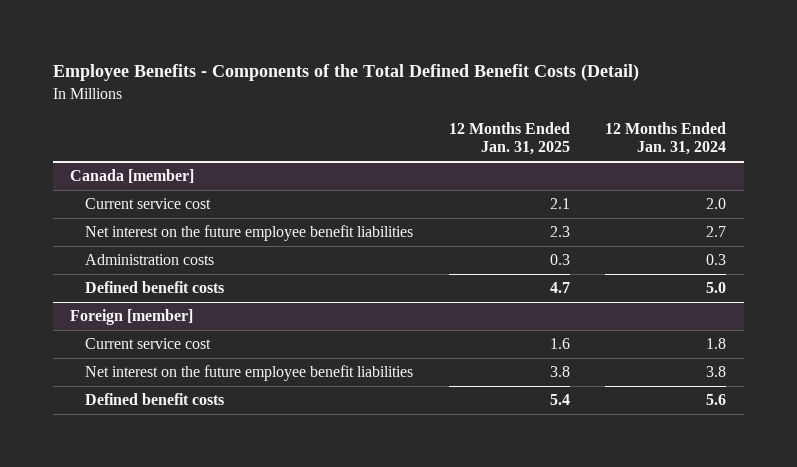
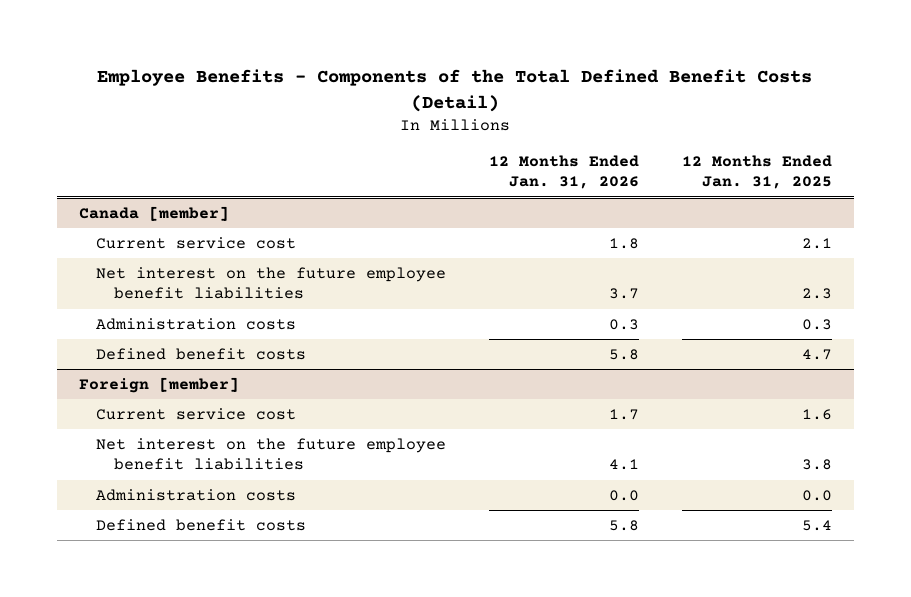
[605,121,727,156] 12 Months Ended Jan. 31, 2024 -> none
none -> [489,154,640,190] 12 Months Ended Jan. 31, 2026
none -> [96,488,297,501] Administration costs

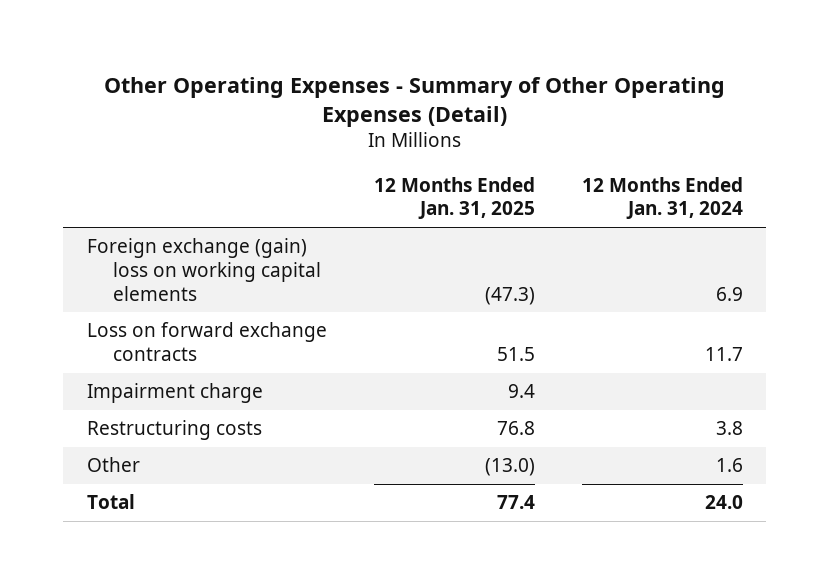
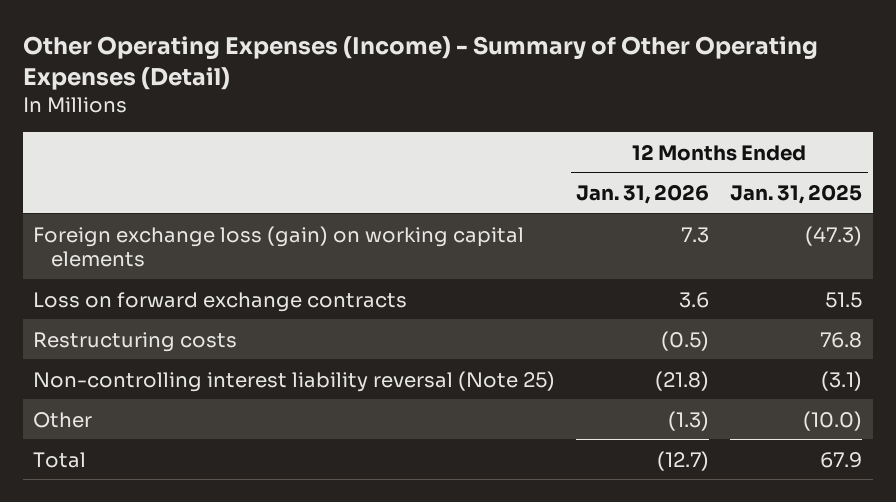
[103,76,725,127] Other Operating Expenses - Summary of Other Operating Expenses (Detail) -> [22,35,818,90] Other Operating Expenses (Income) - Summary of Other Operating Expenses (Detail)
[581,176,743,220] 12 Months Ended Jan. 31, 2024 -> none
none -> [576,183,710,204] Jan. 31, 2026
[86,238,322,301] Foreign exchange (gain) loss on working capital elements -> [33,225,525,268] Foreign exchange loss (gain) on working capital elements
[86,383,263,404] Impairment charge -> none
none -> [33,370,556,392] Non-controlling interest liability reversal (Note 25)
[484,458,535,477] (13.0) -> [803,410,863,431] (10.0)
[496,495,535,510] 77.4 -> [820,451,863,468] 67.9

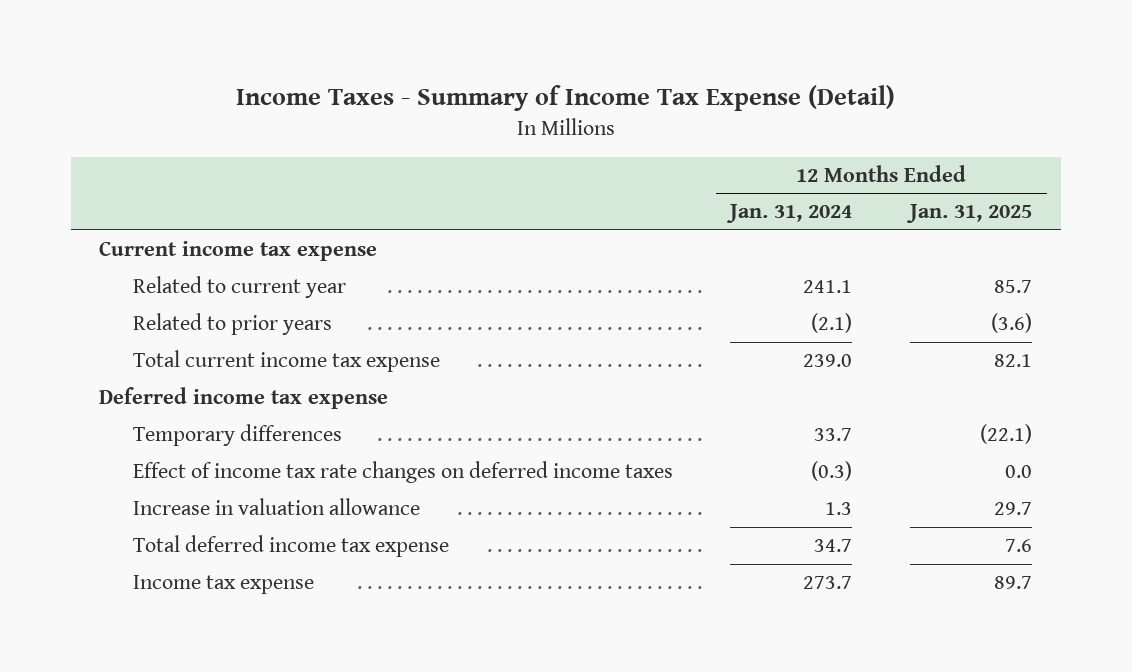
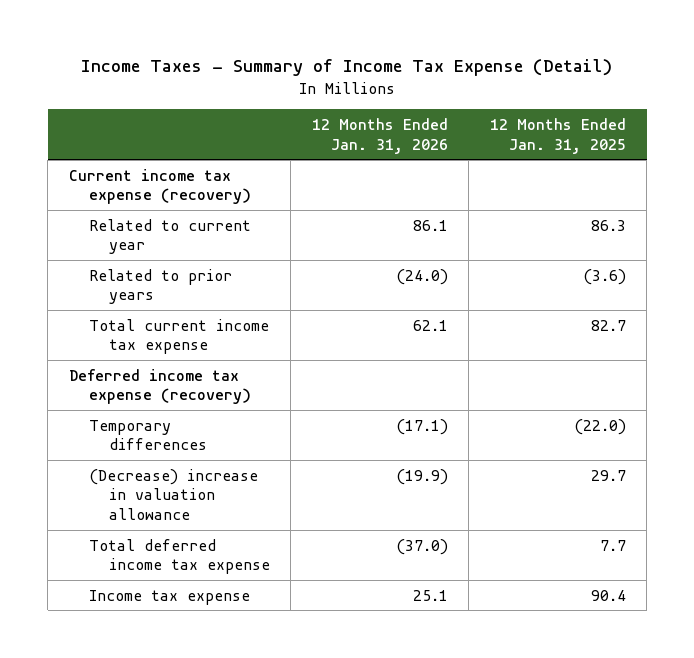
[726,204,853,224] Jan. 31, 2024 -> none
none -> [311,118,448,154] 12 Months Ended Jan. 31, 2026
[99,241,378,262] Current income tax expense -> [68,168,251,205] Current income tax expense (recovery)
[994,280,1033,294] 85.7 -> [590,219,626,231] 86.3
[132,461,673,484] Effect of income tax rate changes on deferred income taxes -> none
[994,354,1033,368] 82.1 -> [590,319,626,331] 82.7
[99,387,389,410] Deferred income tax expense -> [68,368,251,405] Deferred income tax expense (recovery)
[980,424,1033,445] (22.1) -> [573,418,626,435] (22.0)
[132,498,420,516] Increase in valuation allowance -> [88,468,258,520] (Decrease) increase in valuation allowance
[1005,539,1033,553] 7.6 -> [599,539,626,551] 7.7
[994,576,1033,590] 89.7 -> [590,589,626,601] 90.4

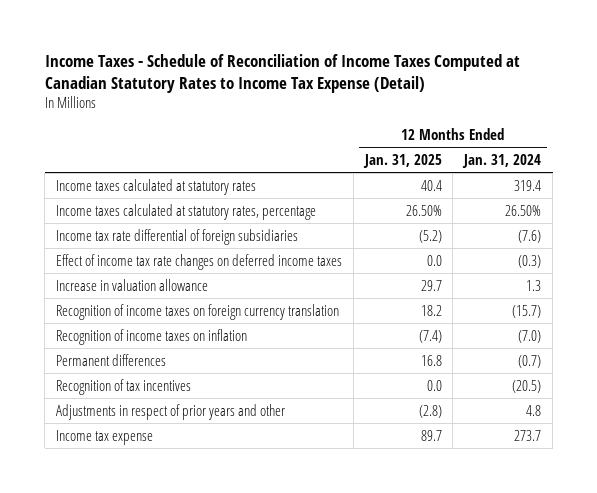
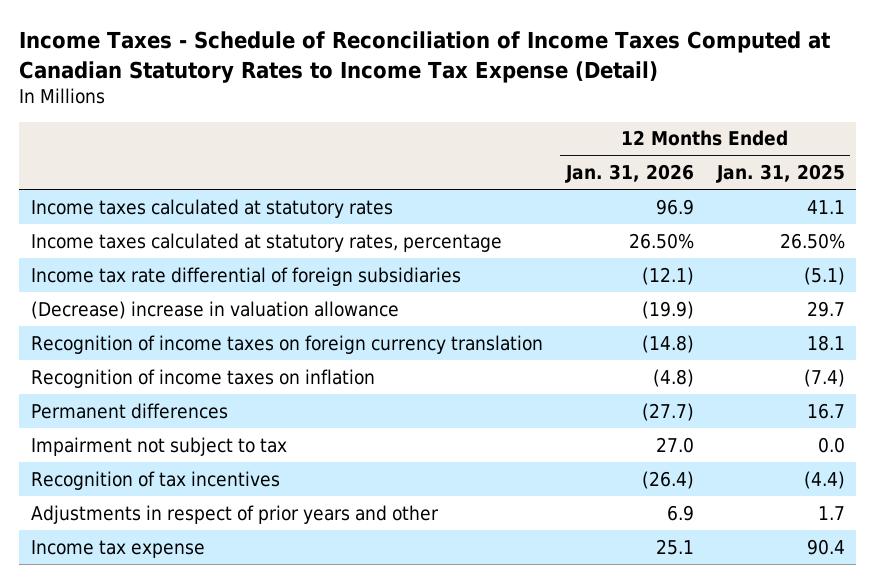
[462,153,542,168] Jan. 31, 2024 -> none
none -> [564,164,694,184] Jan. 31, 2026
[420,179,442,191] 40.4 -> [806,199,845,214] 41.1
[56,253,343,270] Effect of income tax rate changes on deferred income taxes -> none
[418,229,442,243] (5.2) -> [803,266,845,285] (5.1)
[56,278,209,291] Increase in valuation allowance -> [30,300,399,319] (Decrease) increase in valuation allowance
[420,304,442,316] 18.2 -> [806,334,845,351] 18.1
[420,354,442,366] 16.8 -> [806,402,845,419] 16.7
none -> [30,436,287,456] Impairment not subject to tax
[426,379,442,391] 0.0 -> [803,470,845,489] (4.4)
[418,404,442,418] (2.8) -> [817,505,845,520] 1.7
[420,429,442,441] 89.7 -> [806,538,845,555] 90.4

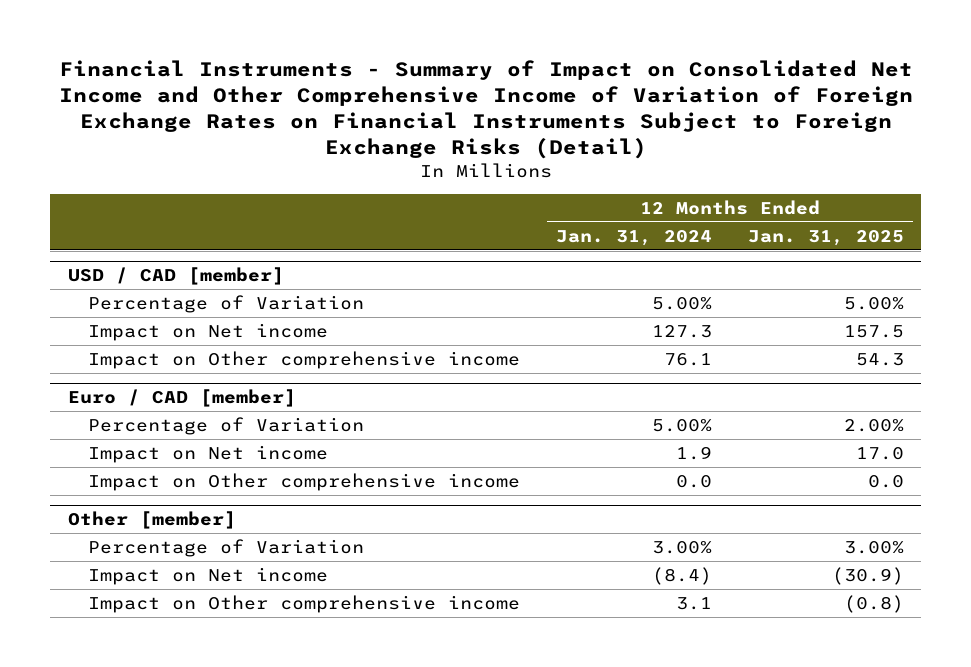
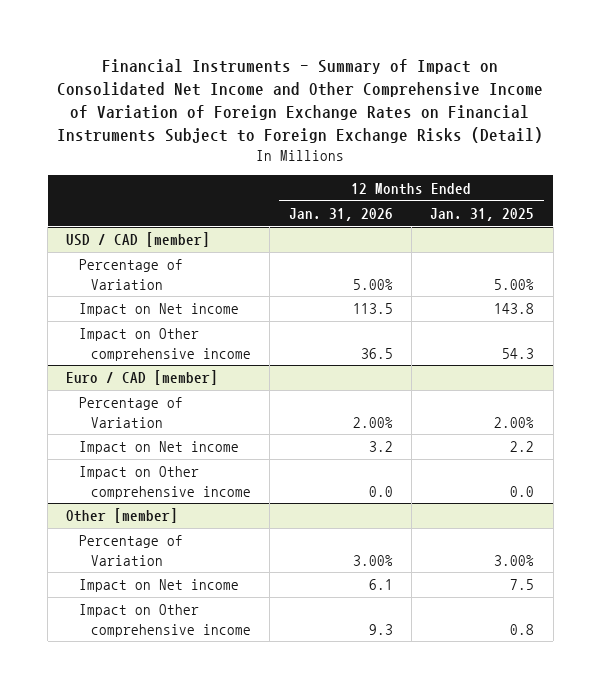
[555,229,712,246] Jan. 31, 2024 -> none
none -> [288,207,393,221] Jan. 31, 2026
[843,324,904,338] 157.5 -> [494,303,535,315] 143.8
[855,446,904,460] 17.0 -> [510,441,535,453] 2.2
[831,566,904,585] (30.9) -> [510,579,535,591] 7.5
[843,594,904,613] (0.8) -> [510,623,535,635] 0.8

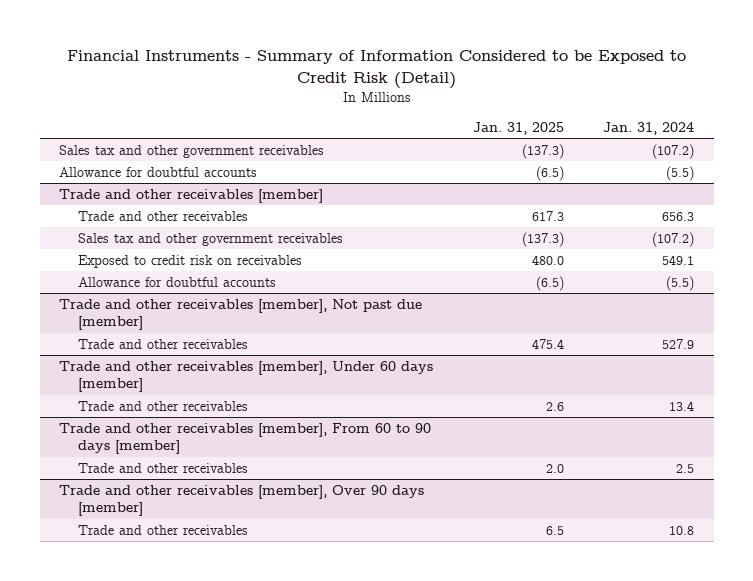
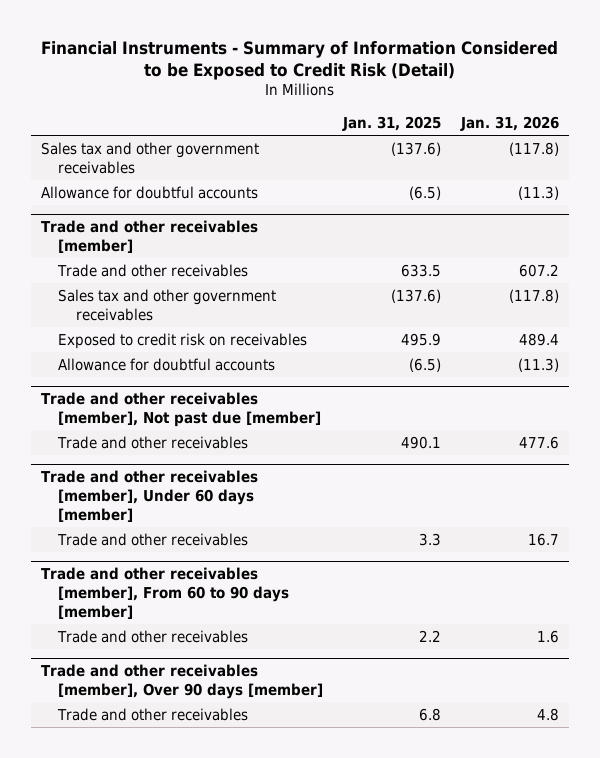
[603,121,695,135] Jan. 31, 2024 -> none
none -> [460,115,560,131] Jan. 31, 2026
[521,143,564,159] (137.3) -> [391,141,442,156] (137.6)
[531,210,564,221] 617.3 -> [401,263,442,277] 633.5
[521,231,564,247] (137.3) -> [391,288,442,303] (137.6)
[531,254,564,265] 480.0 -> [401,332,442,346] 495.9
[531,338,564,349] 475.4 -> [401,435,442,449] 490.1
[545,401,564,411] 2.6 -> [419,532,442,546] 3.3
[545,463,564,473] 2.0 -> [419,629,442,642] 2.2
[545,525,564,535] 6.5 -> [419,707,442,721] 6.8

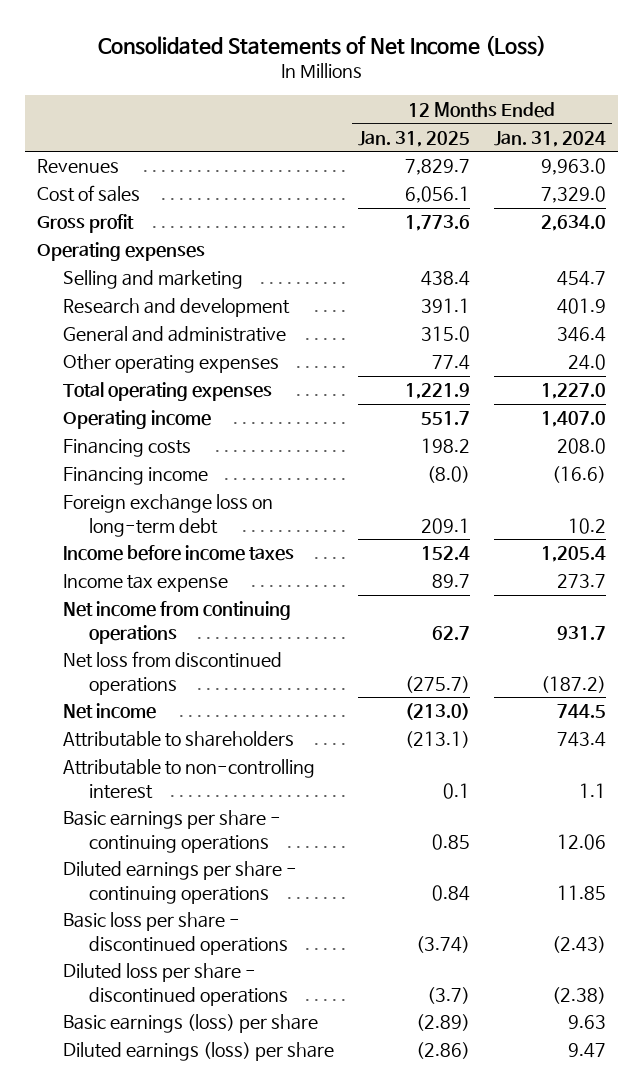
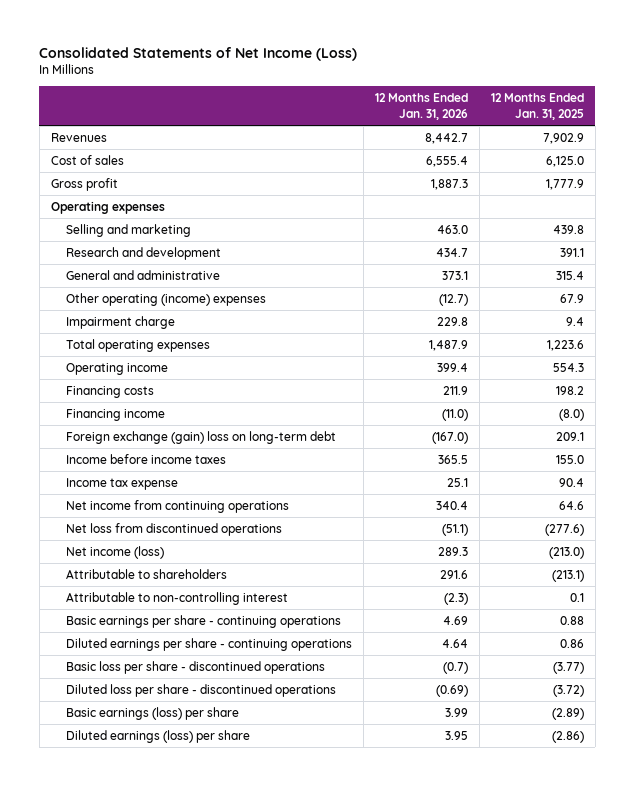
[494,130,607,147] Jan. 31, 2024 -> none
none -> [374,93,468,120] 12 Months Ended Jan. 31, 2026
[405,159,471,176] 7,829.7 -> [542,133,584,145] 7,902.9
[405,186,471,204] 6,056.1 -> [545,156,584,168] 6,125.0
[405,215,471,232] 1,773.6 -> [545,179,584,191] 1,777.9
[421,271,471,287] 438.4 -> [552,225,584,235] 439.8
[421,326,471,343] 315.0 -> [555,271,584,281] 315.4
[63,354,280,374] Other operating expenses -> [66,293,267,307] Other operating (income) expenses
[432,355,471,371] 77.4 -> [559,294,584,304] 67.9
none -> [66,316,176,330] Impairment charge
[405,383,471,400] 1,221.9 -> [546,340,584,352] 1,223.6
[421,411,471,426] 551.7 -> [552,363,584,373] 554.3
[63,494,274,537] Foreign exchange loss on long-term debt -> [66,431,337,445] Foreign exchange (gain) loss on long-term debt
[421,546,471,561] 152.4 -> [555,455,584,465] 155.0
[432,574,471,589] 89.7 -> [558,478,584,488] 90.4
[432,625,471,640] 62.7 -> [558,501,584,511] 64.6
[405,675,471,693] (275.7) -> [544,524,584,537] (277.6)
[63,703,157,720] Net income -> [66,546,165,560] Net income (loss)
[432,833,471,850] 0.85 -> [559,616,584,626] 0.88
[432,884,471,901] 0.84 -> [559,639,584,649] 0.86
[416,935,471,953] (3.74) -> [552,662,584,675] (3.77)
[427,986,471,1004] (3.7) -> [552,685,584,698] (3.72)

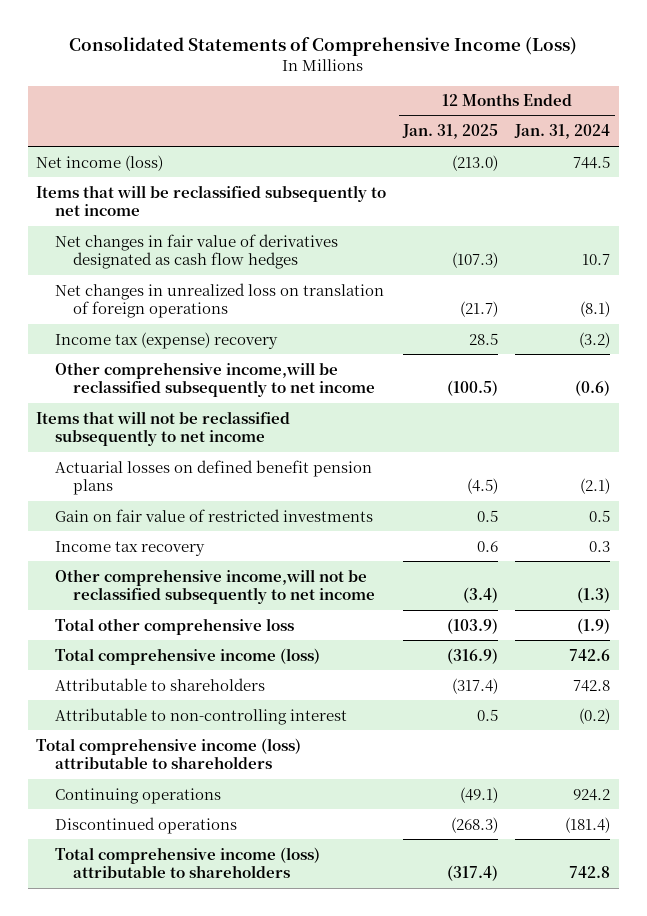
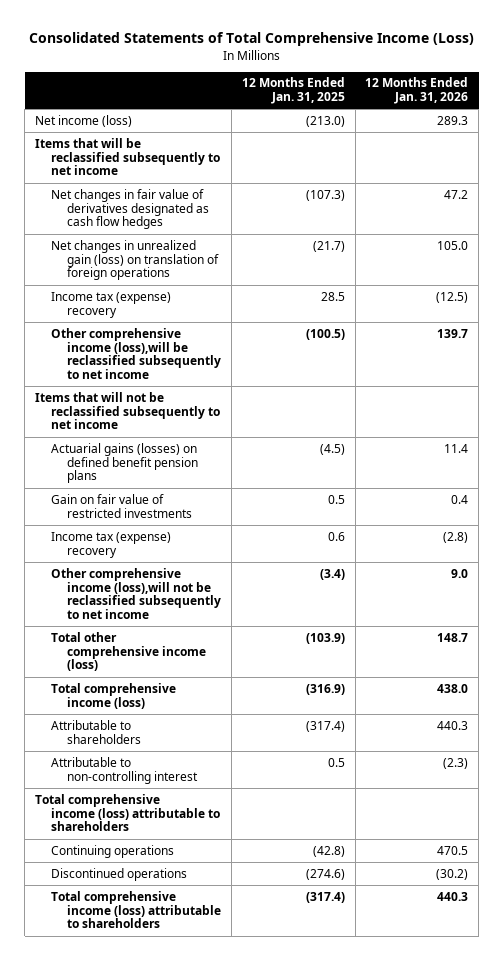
[69,35,578,56] Consolidated Statements of Comprehensive Income (Loss) -> [28,32,474,47] Consolidated Statements of Total Comprehensive Income (Loss)
[514,124,611,140] Jan. 31, 2024 -> none
none -> [365,77,469,105] 12 Months Ended Jan. 31, 2026
[54,282,384,318] Net changes in unrealized loss on translation of foreign operations -> [51,239,220,281] Net changes in unrealized gain (loss) on translation of foreign operations
[54,361,375,397] Other comprehensive income,will be reclassified subsequently to net income -> [51,327,222,380] Other comprehensive income (loss),will be reclassified subsequently to net income
[54,459,372,495] Actuarial losses on defined benefit pension plans -> [51,442,199,484] Actuarial gains (losses) on defined benefit pension plans
[54,540,205,556] Income tax recovery -> [51,531,172,558] Income tax (expense) recovery
[54,568,375,604] Other comprehensive income,will not be reclassified subsequently to net income -> [51,567,222,620] Other comprehensive income (loss),will not be reclassified subsequently to net income
[54,617,294,635] Total other comprehensive loss -> [51,631,207,672] Total other comprehensive income (loss)
[460,786,499,803] (49.1) -> [312,845,345,857] (42.8)
[451,816,499,833] (268.3) -> [305,868,345,880] (274.6)

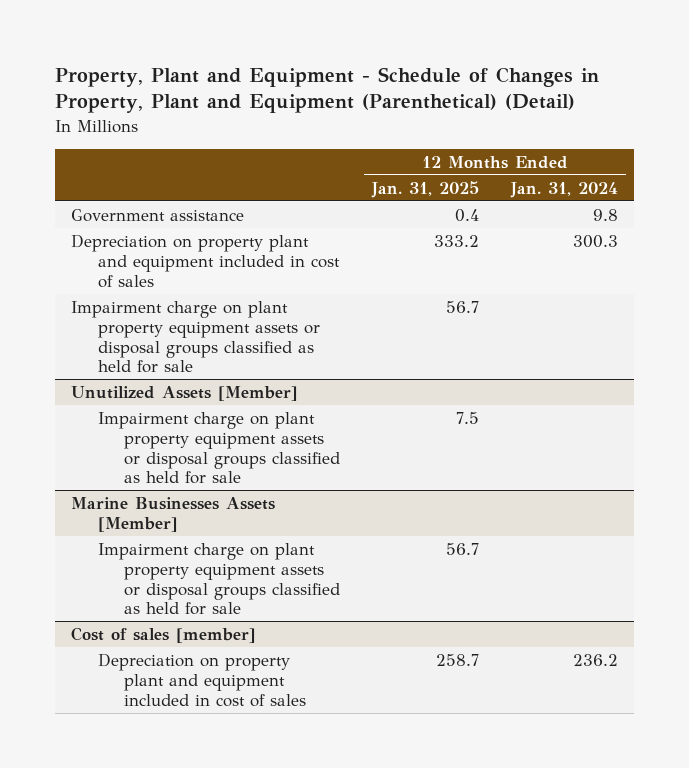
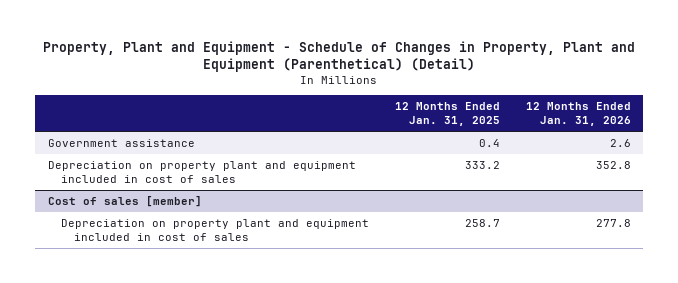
[509,181,618,198] Jan. 31, 2024 -> none
none -> [525,102,631,127] 12 Months Ended Jan. 31, 2026
[70,300,320,374] Impairment charge on plant property equipment assets or disposal groups classified as held for sale -> none
[70,385,298,401] Unutilized Assets [Member] -> none
[97,411,341,485] Impairment charge on plant property equipment assets or disposal groups classified as held for sale -> none
[70,496,275,532] Marine Businesses Assets [Member] -> none
[97,542,341,616] Impairment charge on plant property equipment assets or disposal groups classified as held for sale -> none

